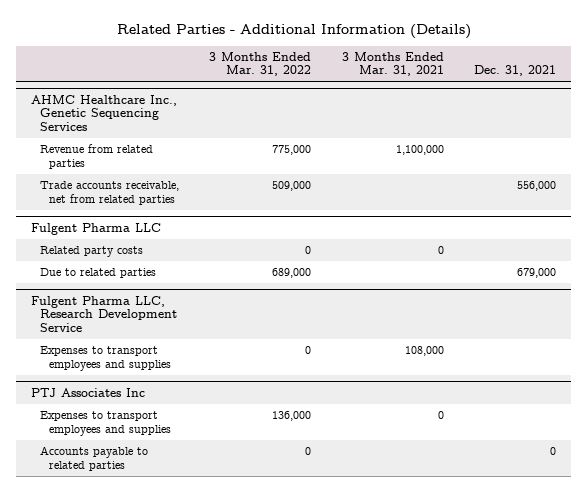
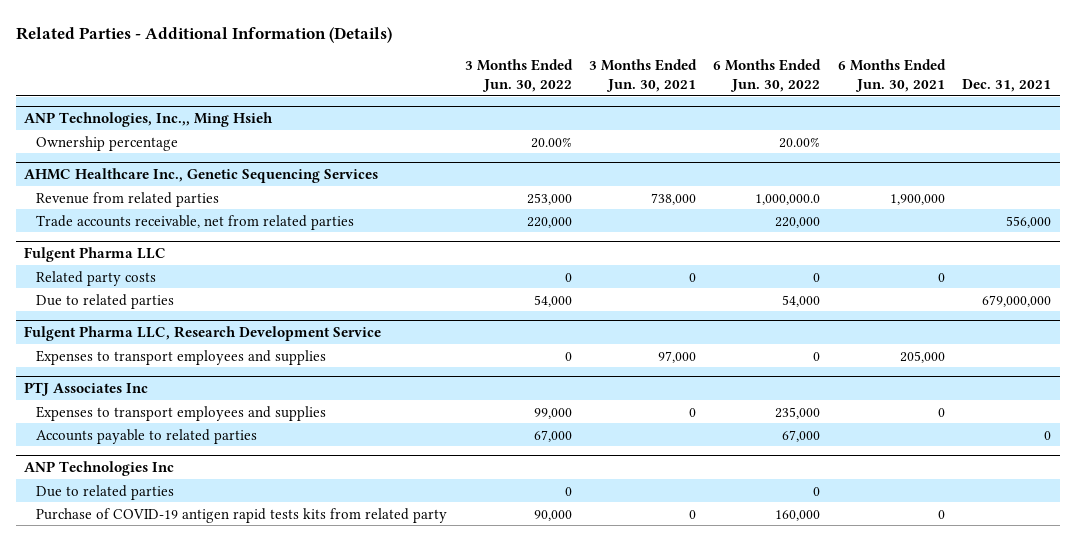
[209,51,312,77] 3 Months Ended Mar. 31, 2022 -> none
[341,51,444,77] 3 Months Ended Mar. 31, 2021 -> none
none -> [464,59,573,92] 3 Months Ended Jun. 30, 2022
none -> [588,59,697,92] 3 Months Ended Jun. 30, 2021
none -> [713,59,822,92] 6 Months Ended Jun. 30, 2022
none -> [837,59,946,92] 6 Months Ended Jun. 30, 2021
none -> [24,111,274,127] ANP Technologies, Inc.,, Ming Hsieh
none -> [36,135,179,151] Ownership percentage
[517,267,557,278] 679,000 -> [981,294,1051,307] 679,000,000
none -> [24,460,175,476] ANP Technologies Inc
none -> [36,484,175,500] Due to related parties
none -> [36,507,448,523] Purchase of COVID-19 antigen rapid tests kits from related party

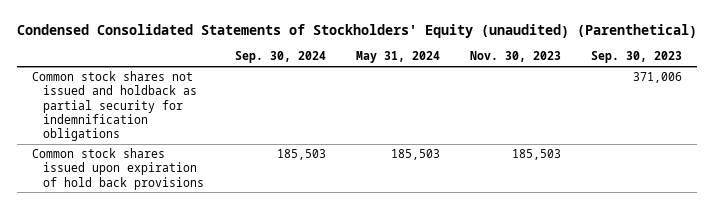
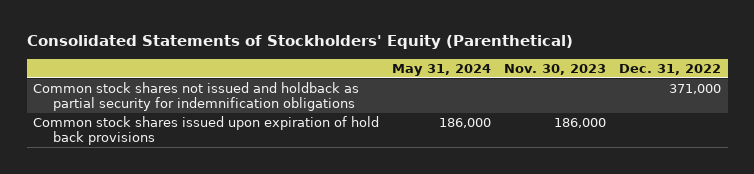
[16,23,697,38] Condensed Consolidated Statements of Stockholders' Equity (unaudited) (Parenthetical) -> [26,35,573,50] Consolidated Statements of Stockholders' Equity (Parenthetical)
[234,51,326,64] Sep. 30, 2024 -> none
[590,51,682,64] Sep. 30, 2023 -> none
none -> [619,64,722,76] Dec. 31, 2022
[390,149,440,161] 185,503 -> [439,118,492,129] 186,000
[511,149,561,161] 185,503 -> [554,118,607,129] 186,000

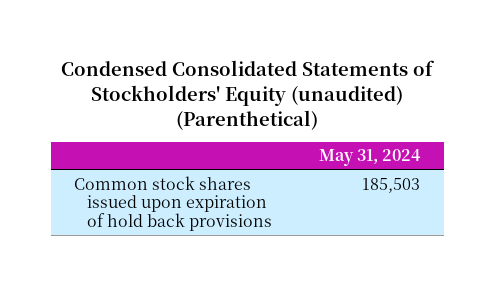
[26,35,573,50] Consolidated Statements of Stockholders' Equity (Parenthetical) -> [61,59,436,130] Condensed Consolidated Statements of Stockholders' Equity (unaudited) (Parenthetical)
[504,64,607,76] Nov. 30, 2023 -> none
[619,64,722,76] Dec. 31, 2022 -> none
[33,82,360,112] Common stock shares not issued and holdback as partial security for indemnification obligations -> none
[439,118,492,129] 186,000 -> [362,177,421,193] 185,503

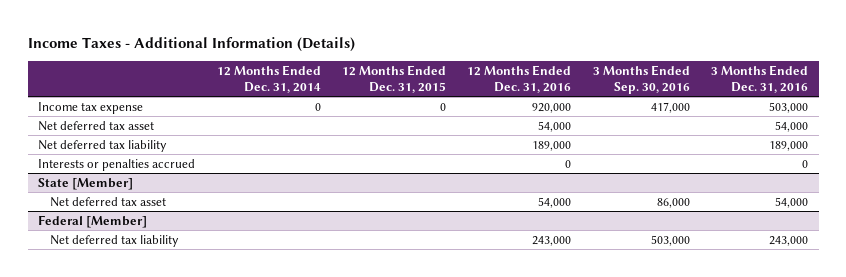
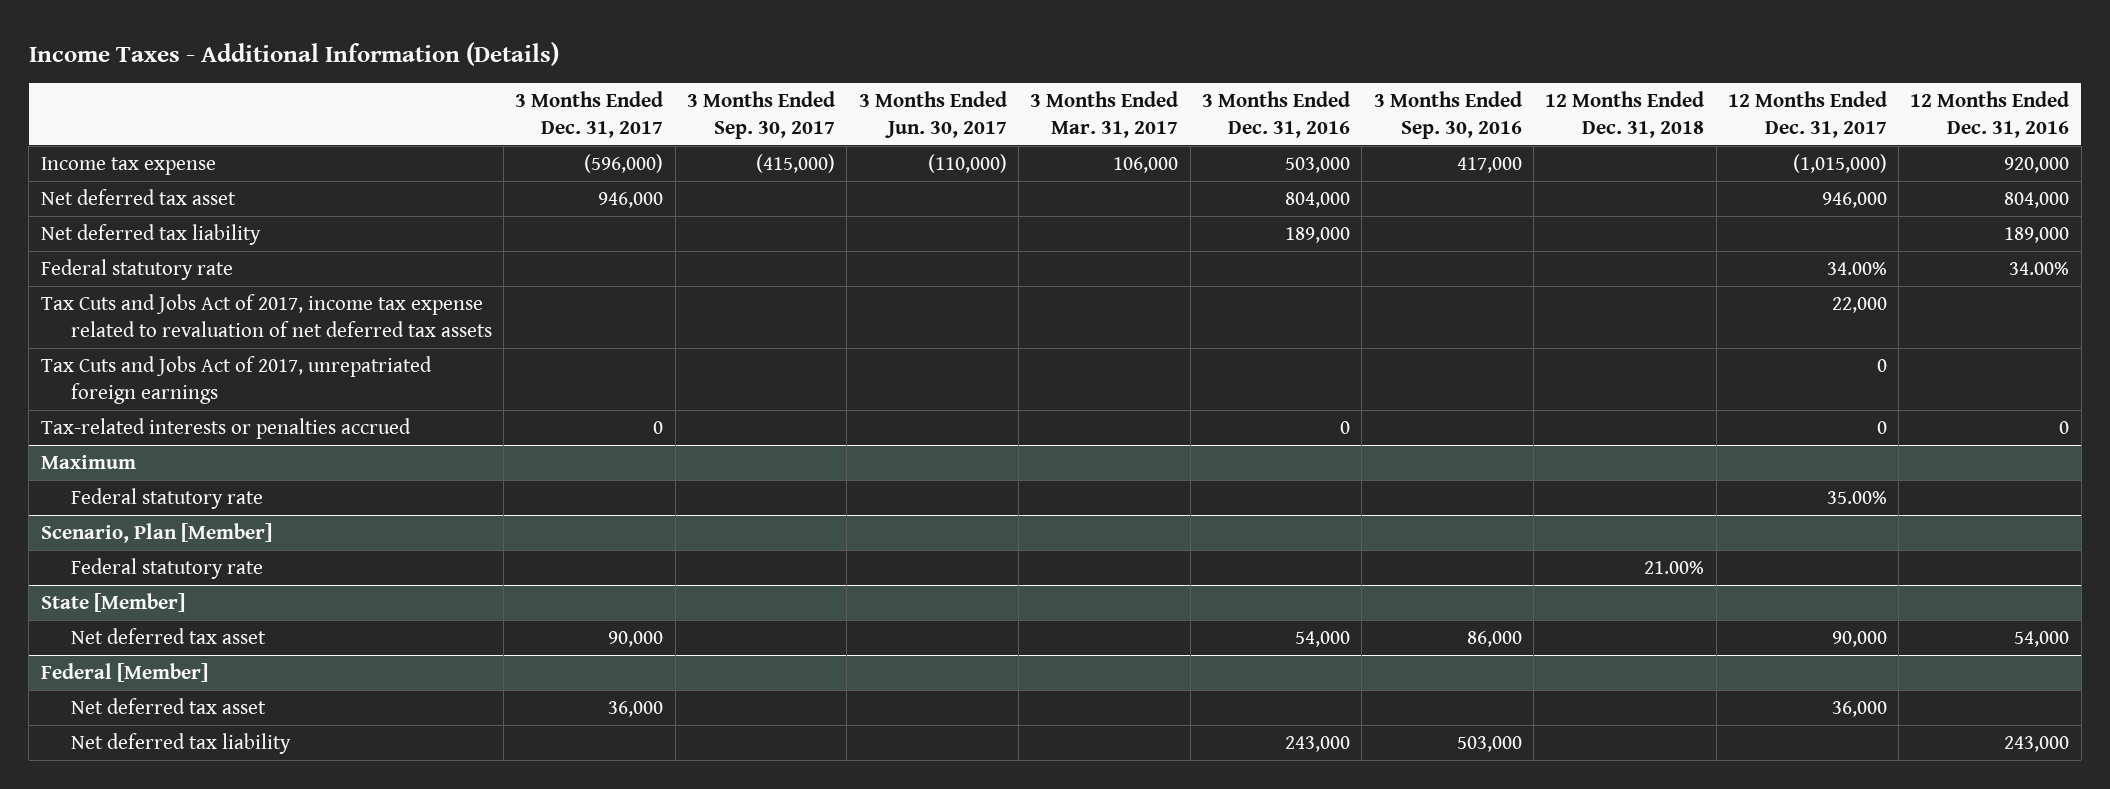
[216,65,321,93] 12 Months Ended Dec. 31, 2014 -> none
[342,65,447,93] 12 Months Ended Dec. 31, 2015 -> none
none -> [515,91,664,138] 3 Months Ended Dec. 31, 2017
none -> [687,91,836,139] 3 Months Ended Sep. 30, 2017
none -> [858,91,1007,138] 3 Months Ended Jun. 30, 2017
none -> [1030,91,1179,138] 3 Months Ended Mar. 31, 2017
none -> [1545,91,1705,138] 12 Months Ended Dec. 31, 2018
none -> [1727,91,1887,138] 12 Months Ended Dec. 31, 2017
[538,120,572,132] 54,000 -> [2004,192,2070,209] 804,000
[775,120,809,132] 54,000 -> [1284,192,1350,209] 804,000
none -> [40,259,233,281] Federal statutory rate
none -> [40,294,492,337] Tax Cuts and Jobs Act of 2017, income tax expense related to revaluation of net deferred tax assets
none -> [40,356,432,404] Tax Cuts and Jobs Act of 2017, unrepatriated foreign earnings
[38,158,196,171] Interests or penalties accrued -> [40,418,411,440] Tax-related interests or penalties accrued
none -> [40,455,136,470] Maximum
none -> [70,488,263,510] Federal statutory rate
none -> [40,523,272,544] Scenario, Plan [Member]
none -> [70,558,263,580] Federal statutory rate
none -> [70,698,266,715] Net deferred tax asset

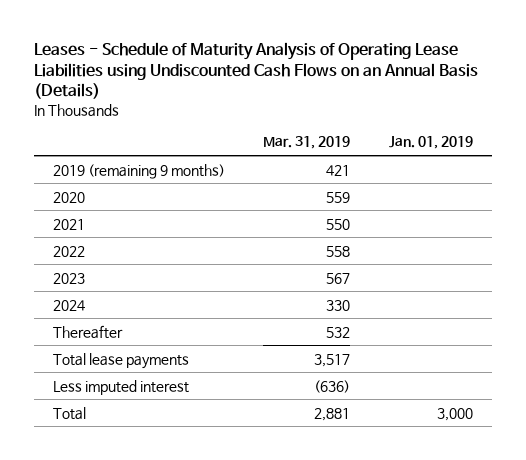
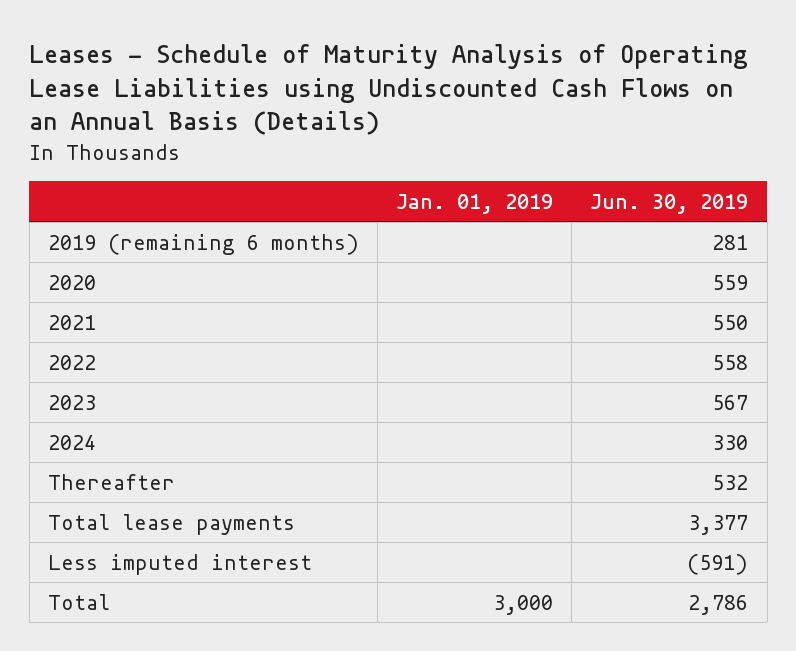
[263,136,351,150] Mar. 31, 2019 -> none
none -> [590,193,749,214] Jun. 30, 2019
[53,163,226,179] 2019 (remaining 9 months) -> [47,233,359,255] 2019 (remaining 6 months)

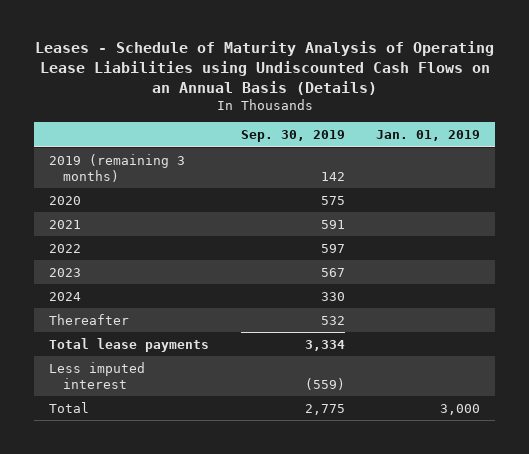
[590,193,749,214] Jun. 30, 2019 -> none
none -> [240,130,345,143] Sep. 30, 2019
[47,233,359,255] 2019 (remaining 6 months) -> [49,153,186,183] 2019 (remaining 3 months)

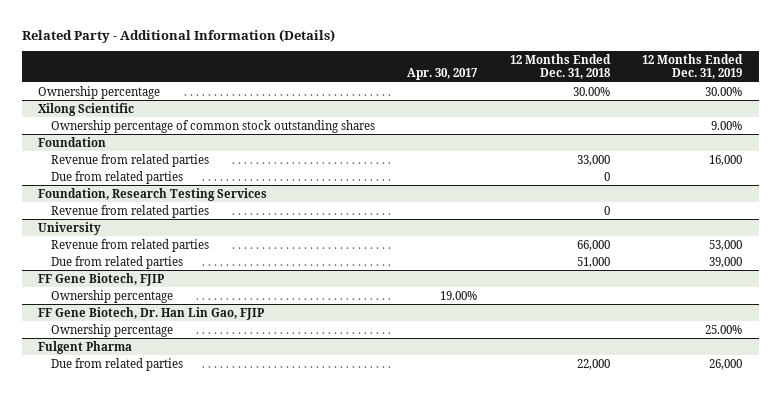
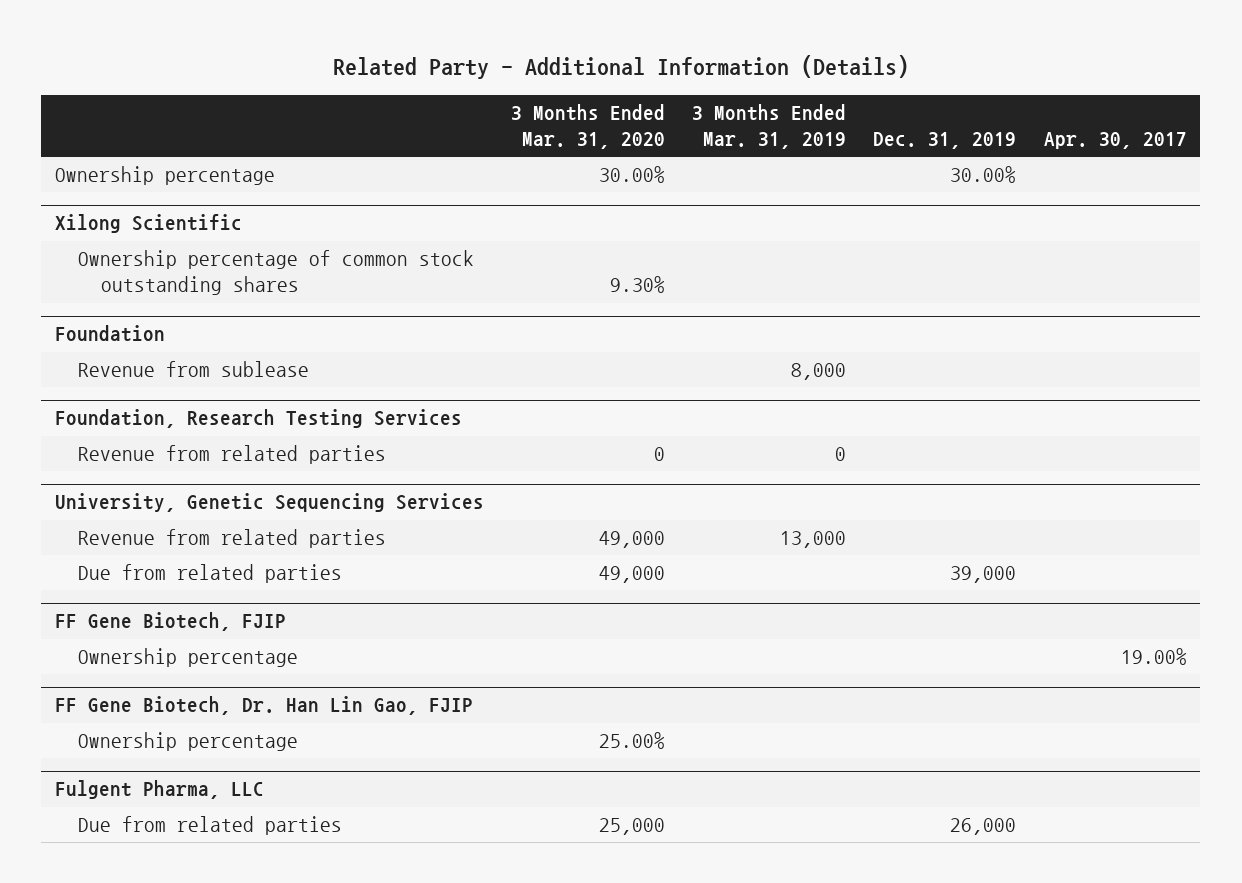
[509,53,611,80] 12 Months Ended Dec. 31, 2018 -> none
[642,53,744,80] 12 Months Ended Dec. 31, 2019 -> none
none -> [511,104,666,150] 3 Months Ended Mar. 31, 2020
none -> [692,104,847,150] 3 Months Ended Mar. 31, 2019
none -> [873,132,1017,150] Dec. 31, 2019
[51,153,210,167] Revenue from related parties -> none
[51,170,184,184] Due from related parties -> none
none -> [77,361,309,378] Revenue from sublease
[38,221,102,235] University -> [54,493,484,513] University, Genetic Sequencing Services
[38,340,133,354] Fulgent Pharma -> [54,780,264,800] Fulgent Pharma, LLC

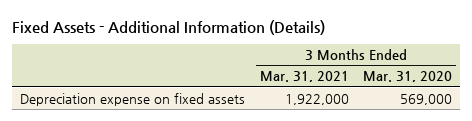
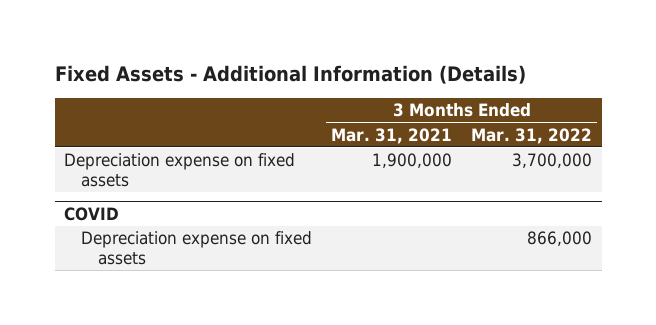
[363,71,453,83] Mar. 31, 2020 -> none
none -> [471,127,593,144] Mar. 31, 2022
[284,94,349,106] 1,922,000 -> [372,153,453,169] 1,900,000
none -> [64,207,120,222] COVID
none -> [81,231,313,266] Depreciation expense on fixed assets

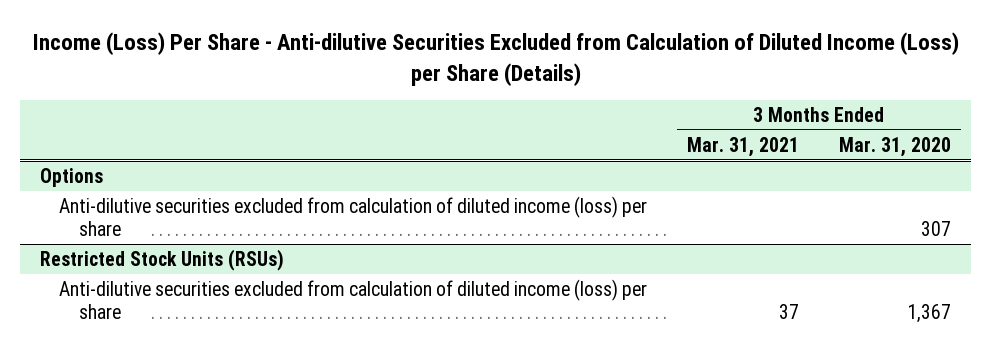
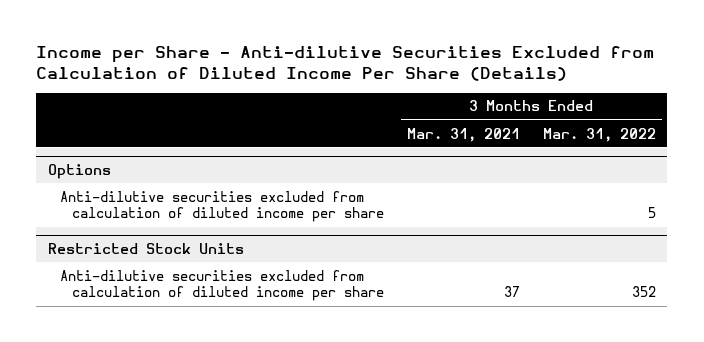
[32,32,959,86] Income (Loss) Per Share - Anti-dilutive Securities Excluded from Calculation of Diluted Income (Loss) per Share (Details) -> [36,45,655,82] Income per Share - Anti-dilutive Securities Excluded from Calculation of Diluted Income Per Share (Details)
[839,136,952,157] Mar. 31, 2020 -> none
none -> [542,127,656,142] Mar. 31, 2022
[59,195,648,237] Anti-dilutive securities excluded from calculation of diluted income (loss) per share -> [59,190,384,223] Anti-dilutive securities excluded from calculation of diluted income per share
[40,248,285,271] Restricted Stock Units (RSUs) -> [47,243,244,255] Restricted Stock Units
[59,278,648,320] Anti-dilutive securities excluded from calculation of diluted income (loss) per share -> [59,269,384,302] Anti-dilutive securities excluded from calculation of diluted income per share

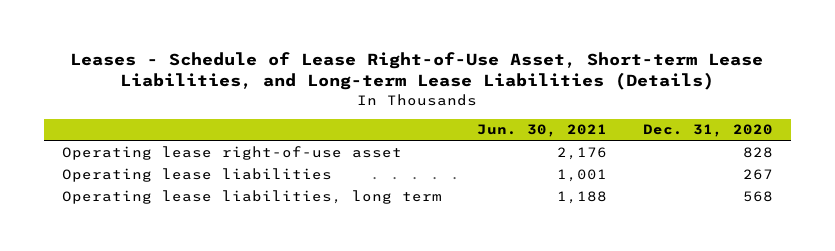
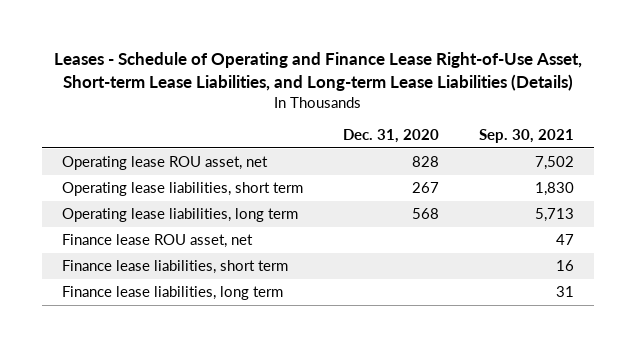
[70,52,764,91] Leases - Schedule of Lease Right-of-Use Asset, Short-term Lease Liabilities, and Long-term Lease Liabilities (Details) -> [54,52,583,91] Leases - Schedule of Operating and Finance Lease Right-of-Use Asset, Short-term Lease Liabilities, and Long-term Lease Liabilities (Details)
[477,124,608,138] Jun. 30, 2021 -> none
none -> [478,129,574,144] Sep. 30, 2021
[61,145,402,160] Operating lease right-of-use asset -> [62,156,269,171] Operating lease ROU asset, net
[61,167,332,182] Operating lease liabilities -> [62,182,304,197] Operating lease liabilities, short term
none -> [62,234,254,249] Finance lease ROU asset, net
none -> [62,260,289,275] Finance lease liabilities, short term
none -> [62,286,284,301] Finance lease liabilities, long term

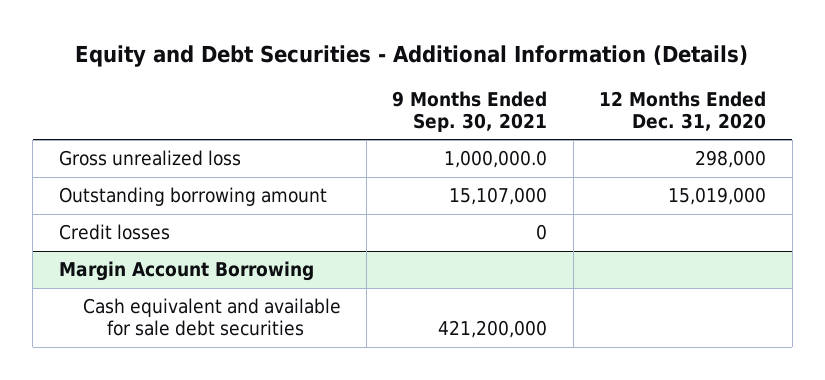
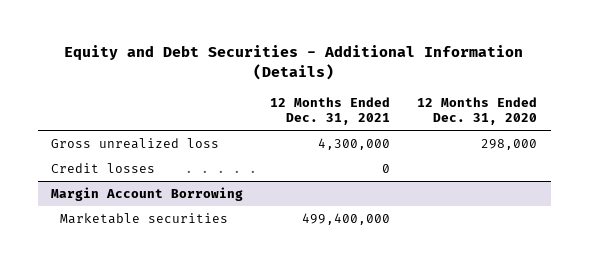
[392,90,548,132] 9 Months Ended Sep. 30, 2021 -> none
none -> [270,96,391,125] 12 Months Ended Dec. 31, 2021
[58,187,327,207] Outstanding borrowing amount -> none
[82,298,341,337] Cash equivalent and available for sale debt securities -> none
none -> [60,212,229,224] Marketable securities

